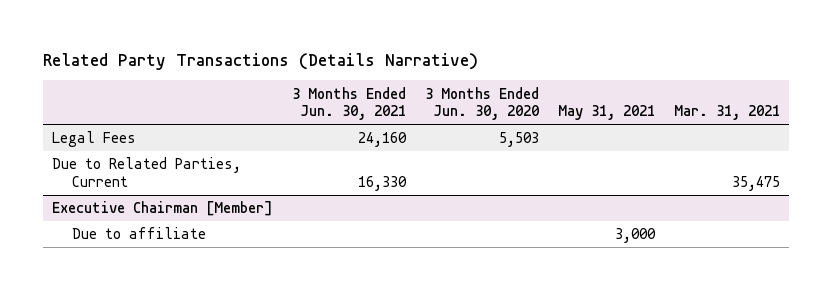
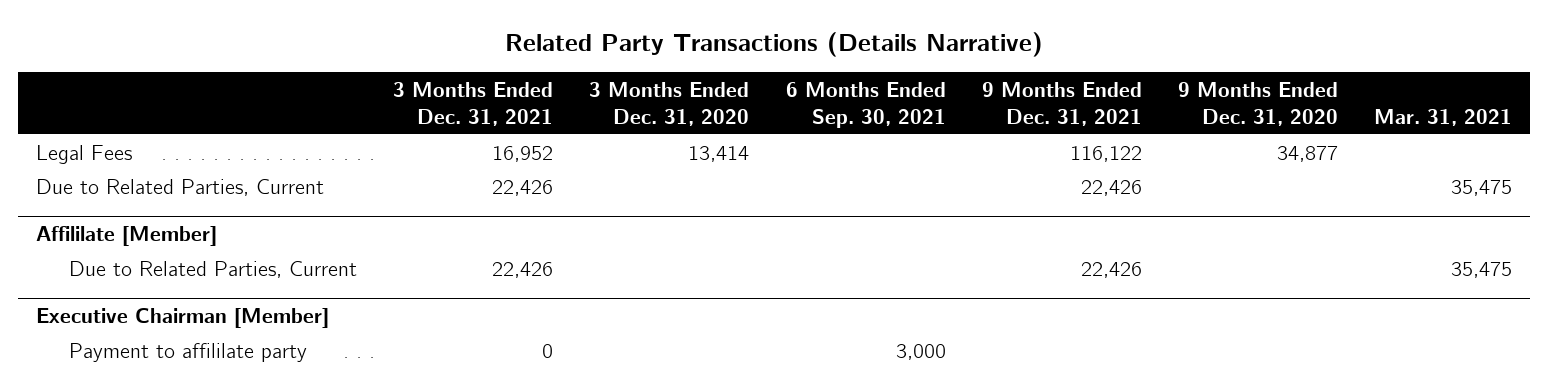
[291,86,406,121] 3 Months Ended Jun. 30, 2021 -> none
[424,86,539,121] 3 Months Ended Jun. 30, 2020 -> none
[557,105,655,121] May 31, 2021 -> none
none -> [393,81,554,126] 3 Months Ended Dec. 31, 2021
none -> [589,81,750,126] 3 Months Ended Dec. 31, 2020
none -> [785,81,946,128] 6 Months Ended Sep. 30, 2021
none -> [981,81,1142,126] 9 Months Ended Dec. 31, 2021
none -> [1177,81,1338,126] 9 Months Ended Dec. 31, 2020
none -> [36,226,218,247] Affililate [Member]
none -> [68,260,357,278] Due to Related Parties, Current
[71,227,206,240] Due to affiliate -> none
none -> [68,342,307,362] Payment to affililate party

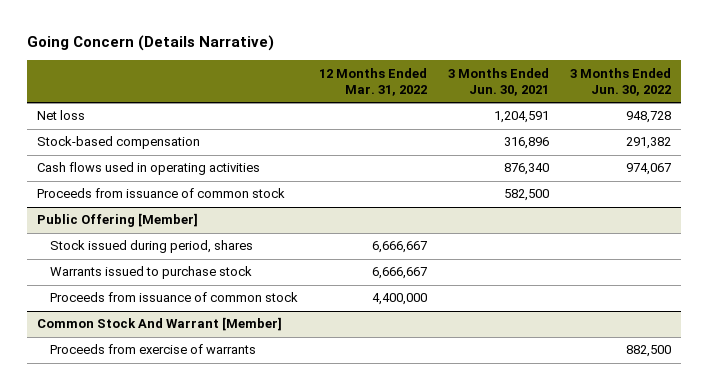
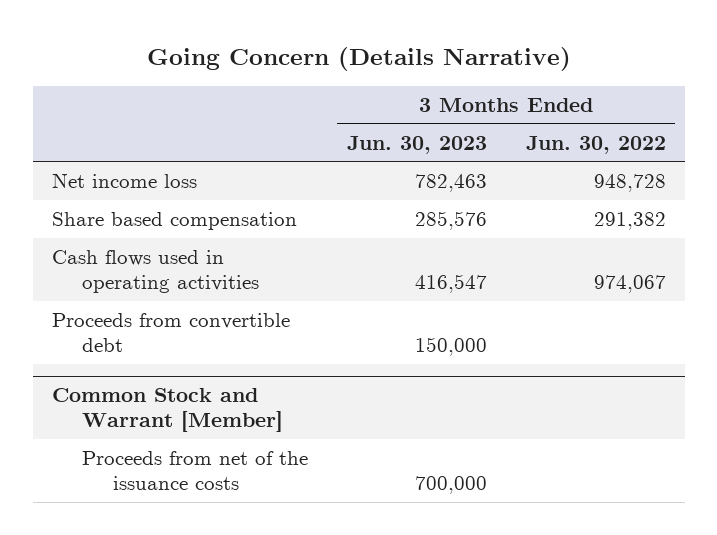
[318,67,427,97] 12 Months Ended Mar. 31, 2022 -> none
[447,67,549,97] 3 Months Ended Jun. 30, 2021 -> none
none -> [346,135,487,154] Jun. 30, 2023
[37,110,86,121] Net loss -> [51,173,197,189] Net income loss
[37,136,201,150] Stock-based compensation -> [51,212,297,231] Share based compensation
[37,188,286,199] Proceeds from issuance of common stock -> none
[37,213,199,228] Public Offering [Member] -> none
[50,240,254,254] Stock issued during period, shares -> none
[50,266,253,280] Warrants issued to purchase stock -> none
[50,292,299,303] Proceeds from issuance of common stock -> none
[50,344,257,355] Proceeds from exercise of warrants -> none
none -> [51,313,290,352] Proceeds from convertible debt
[37,317,283,332] Common Stock And Warrant [Member] -> [51,388,284,433] Common Stock and Warrant [Member]
none -> [82,451,309,490] Proceeds from net of the issuance costs

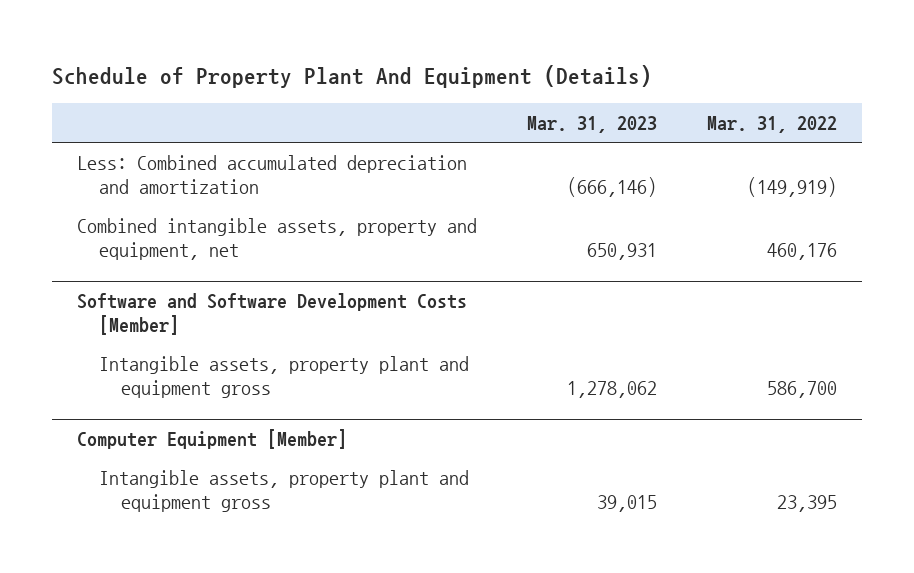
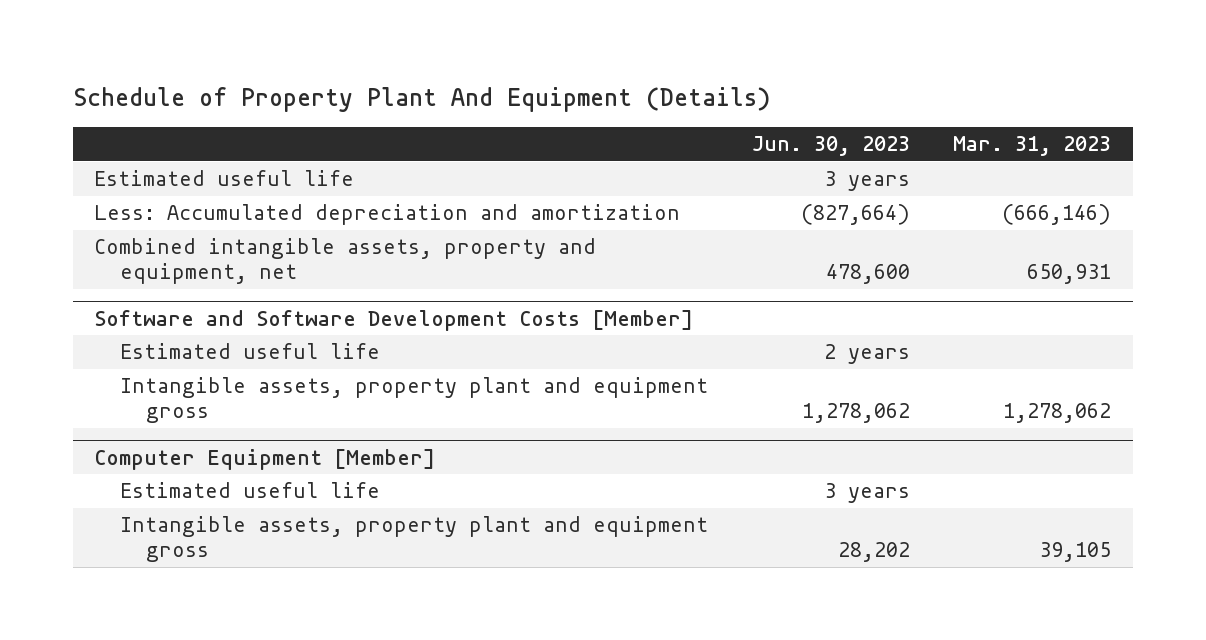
[707,116,838,134] Mar. 31, 2022 -> none
none -> [751,136,910,157] Jun. 30, 2023
none -> [94,170,355,187] Estimated useful life
[77,155,468,195] Less: Combined accumulated depreciation and amortization -> [94,204,681,226] Less: Accumulated depreciation and amortization
none -> [120,343,381,360] Estimated useful life
none -> [120,482,381,499] Estimated useful life
[597,495,658,513] 39,015 -> [1039,542,1112,563] 39,105

